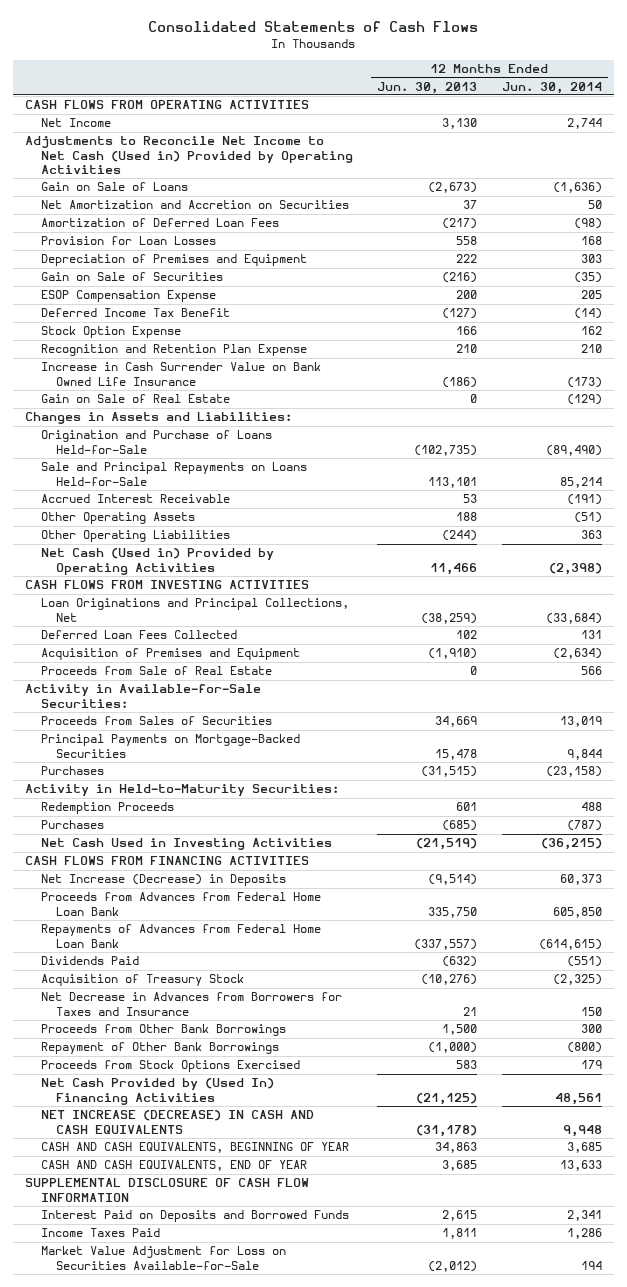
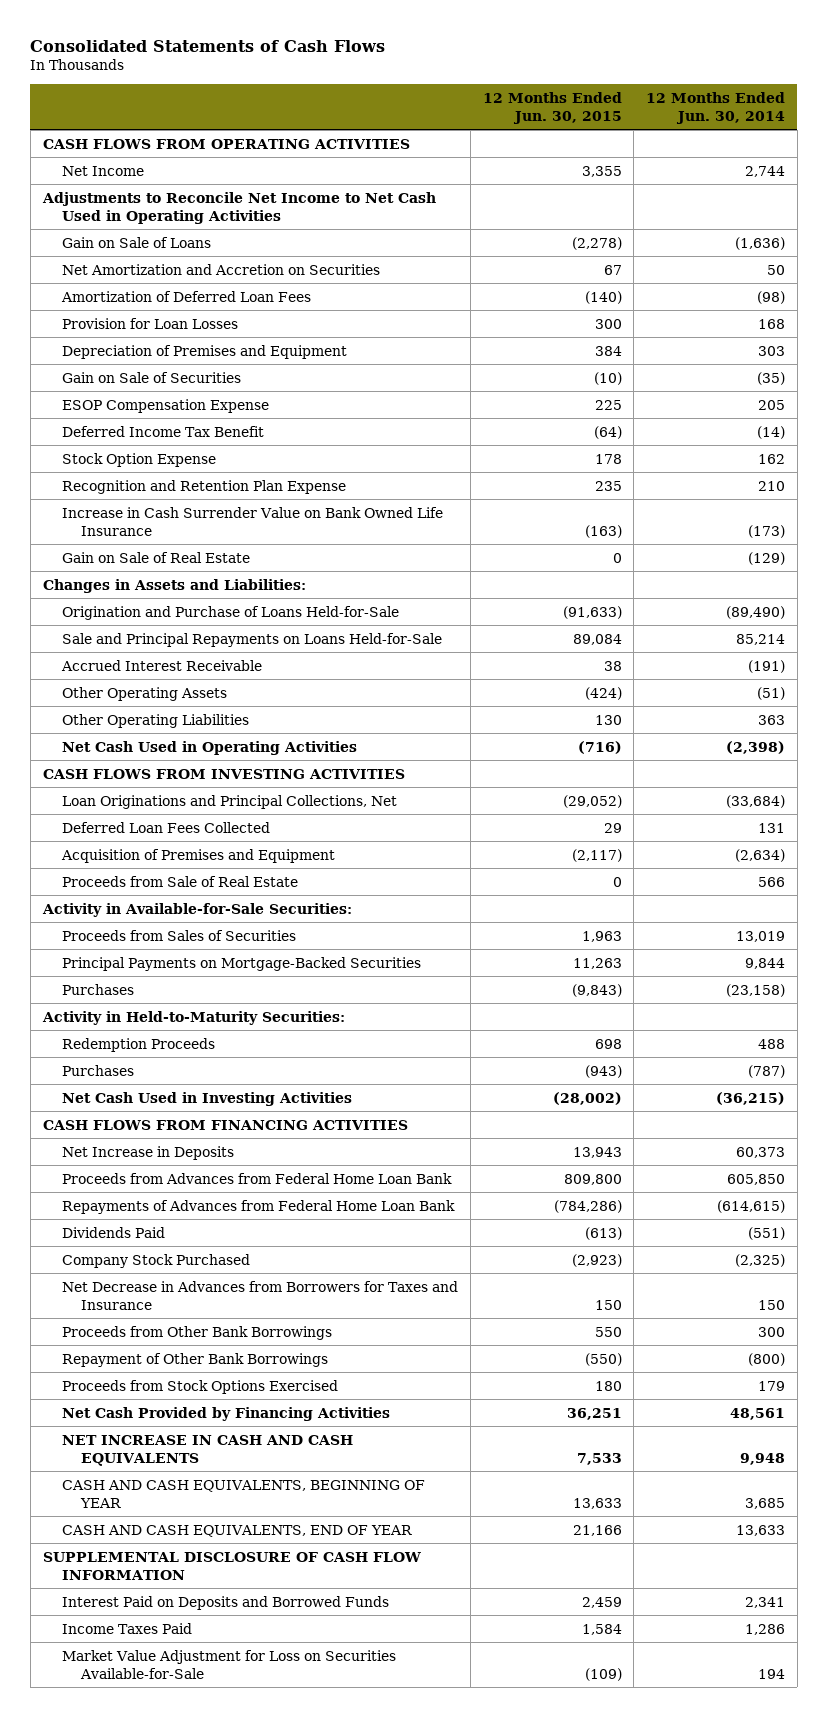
[377,81,478,94] Jun. 30, 2013 -> none
none -> [482,91,622,124] 12 Months Ended Jun. 30, 2015
[25,136,353,174] Adjustments to Reconcile Net Income to Net Cash (Used in) Provided by Operating Activities -> [41,191,436,224] Adjustments to Reconcile Net Income to Net Cash Used in Operating Activities
[40,548,274,575] Net Cash (Used in) Provided by Operating Activities -> [61,740,357,755] Net Cash Used in Operating Activities
[40,874,286,887] Net Increase (Decrease) in Deposits -> [61,1145,234,1160] Net Increase in Deposits
[40,974,244,987] Acquisition of Treasury Stock -> [61,1253,250,1268] Company Stock Purchased
[40,1078,274,1105] Net Cash Provided by (Used In) Financing Activities -> [61,1406,390,1421] Net Cash Provided by Financing Activities
[40,1110,314,1134] NET INCREASE (DECREASE) IN CASH AND CASH EQUIVALENTS -> [61,1434,353,1466] NET INCREASE IN CASH AND CASH EQUIVALENTS

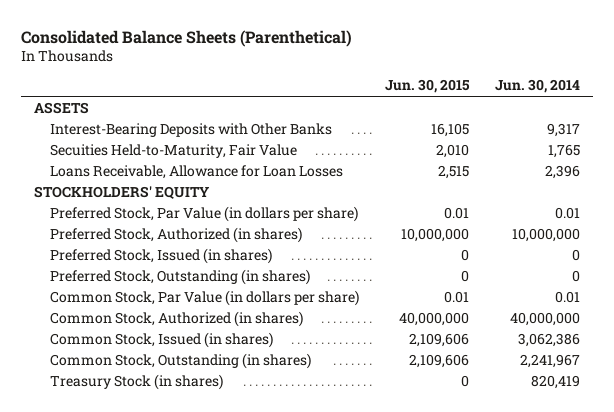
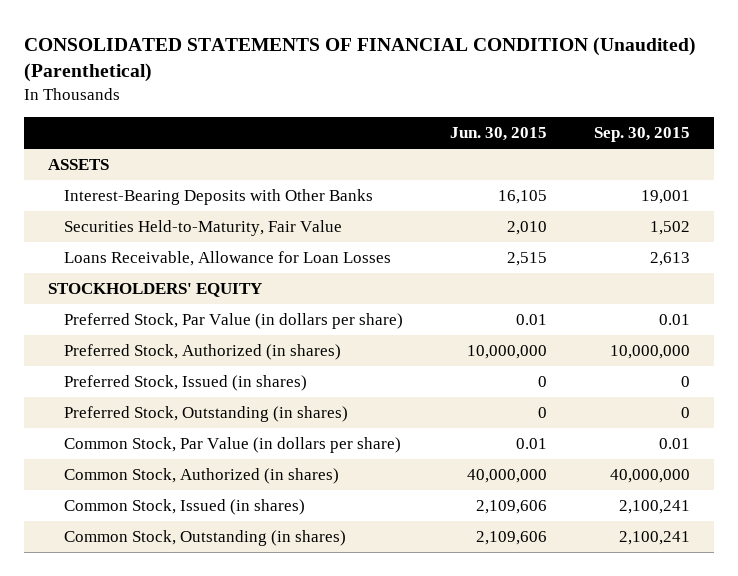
[21,29,353,47] Consolidated Balance Sheets (Parenthetical) -> [24,36,697,83] CONSOLIDATED STATEMENTS OF FINANCIAL CONDITION (Unaudited) (Parenthetical)
[495,79,581,94] Jun. 30, 2014 -> none
none -> [594,127,691,143] Sep. 30, 2015
[49,143,297,158] Secuities Held-to-Maturity, Fair Value -> [63,220,342,237] Securities Held-to-Maturity, Fair Value
[49,373,223,390] Treasury Stock (in shares) -> none

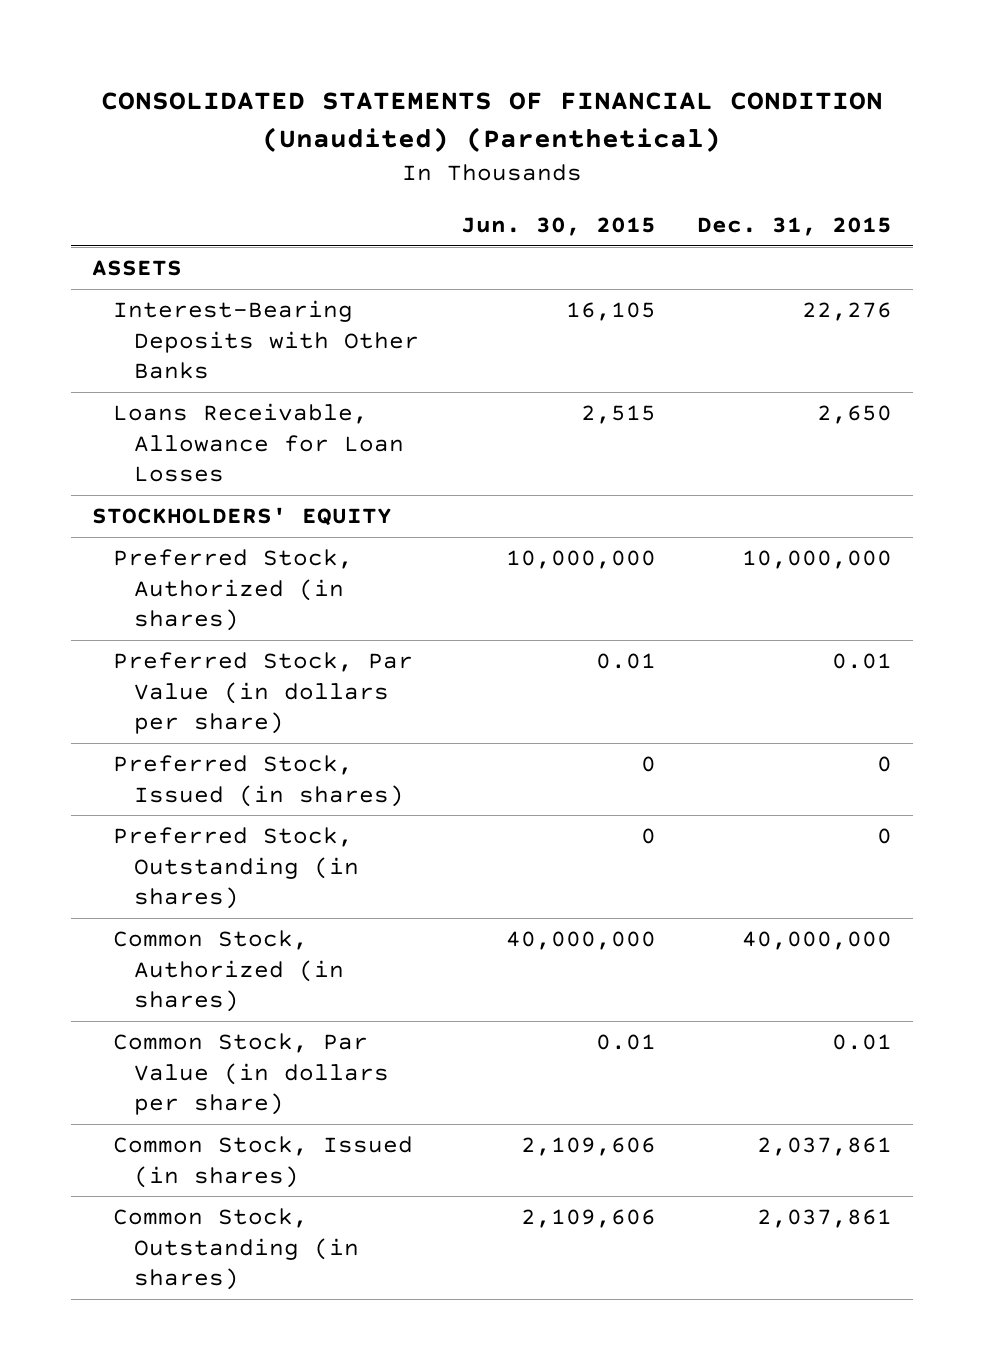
[594,127,691,143] Sep. 30, 2015 -> none
none -> [697,217,893,237] Dec. 31, 2015
[63,220,342,237] Securities Held-to-Maturity, Fair Value -> none
[63,313,403,330] Preferred Stock, Par Value (in dollars per share) -> [112,652,413,735] Preferred Stock, Par Value (in dollars per share)
[63,437,401,454] Common Stock, Par Value (in dollars per share) -> [112,1033,389,1116] Common Stock, Par Value (in dollars per share)

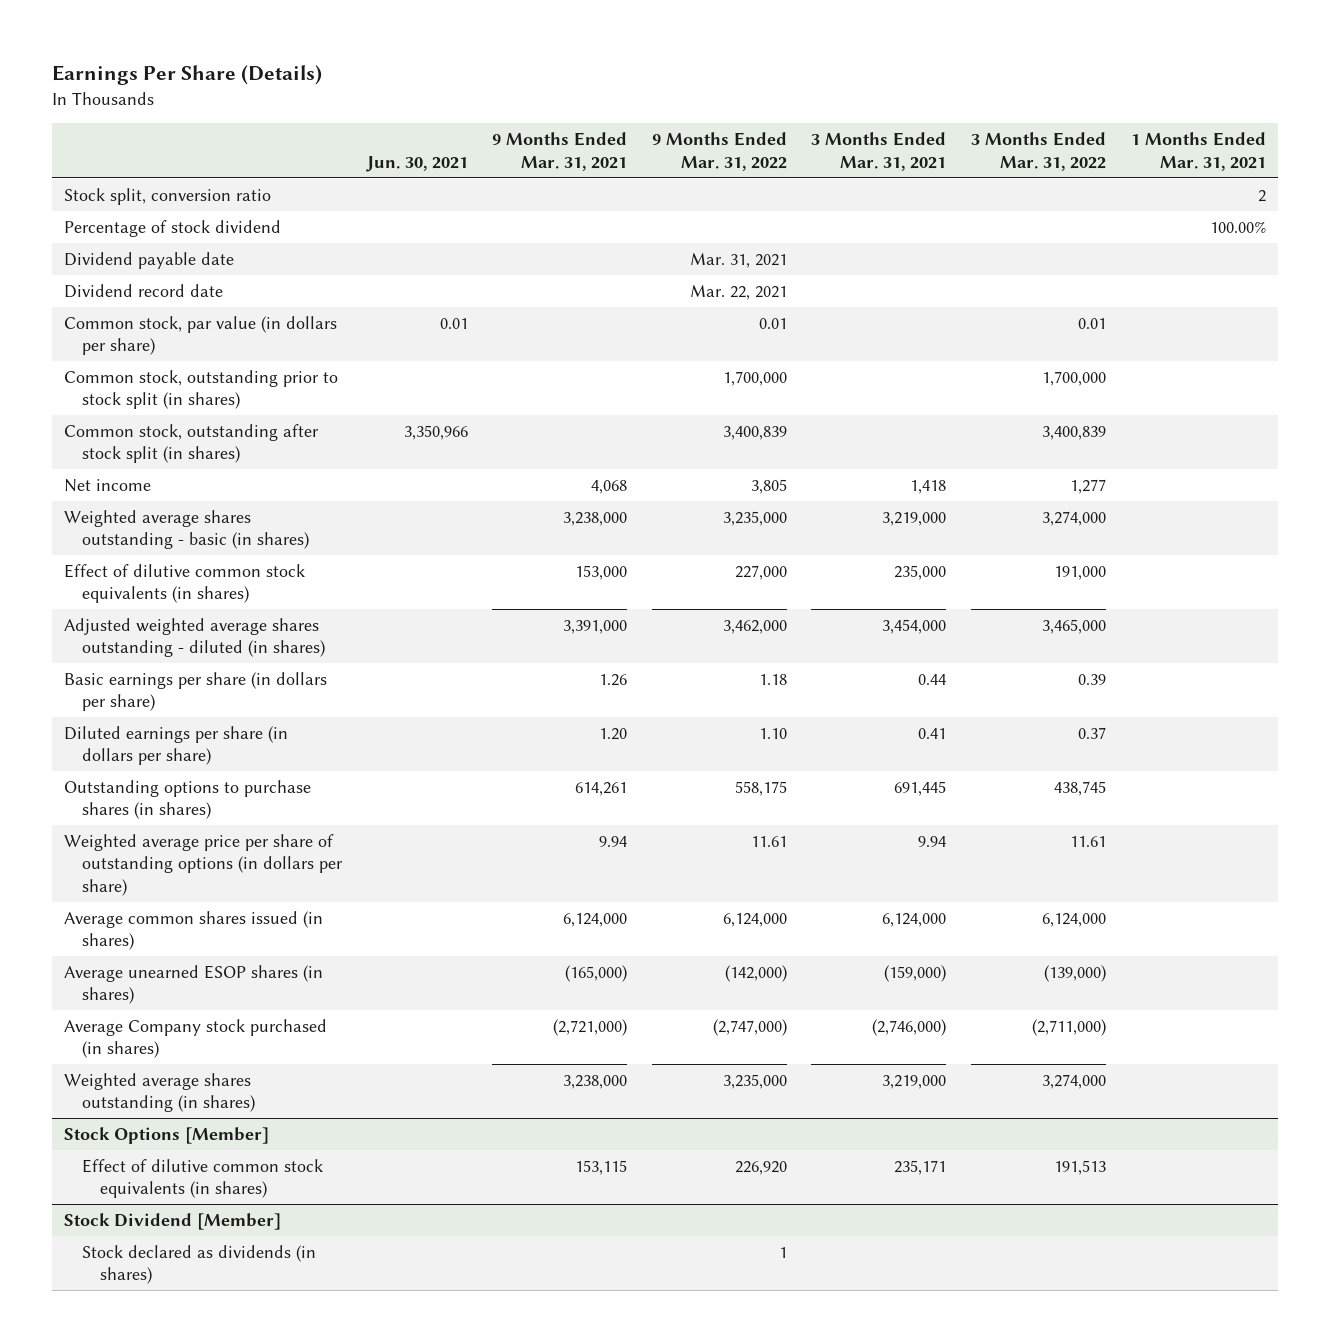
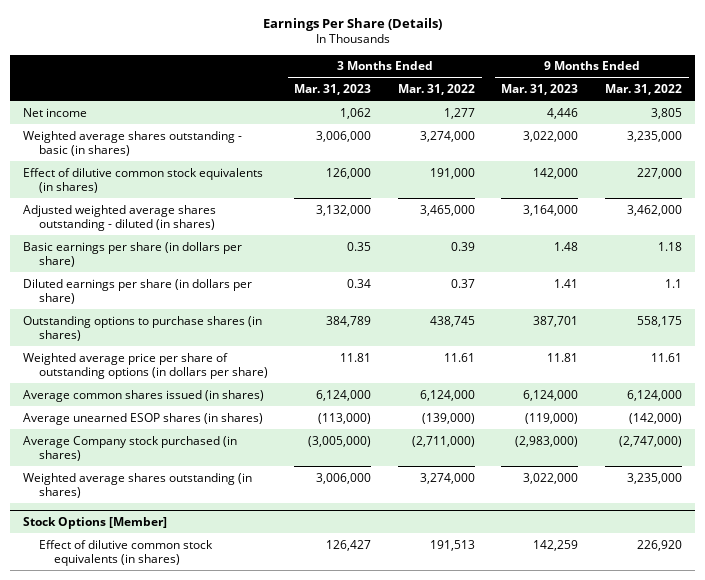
[365,155,468,172] Jun. 30, 2021 -> none
[492,132,628,171] 9 Months Ended Mar. 31, 2021 -> none
[811,132,947,171] 3 Months Ended Mar. 31, 2021 -> none
[1130,132,1266,171] 1 Months Ended Mar. 31, 2021 -> none
none -> [294,84,372,96] Mar. 31, 2023
none -> [501,84,579,96] Mar. 31, 2023
[64,187,272,205] Stock split, conversion ratio -> none
[64,219,282,237] Percentage of stock dividend -> none
[64,251,235,269] Dividend payable date -> none
[64,283,224,298] Dividend record date -> none
[64,315,338,356] Common stock, par value (in dollars per share) -> none
[64,369,339,410] Common stock, outstanding prior to stock split (in shares) -> none
[64,423,320,464] Common stock, outstanding after stock split (in shares) -> none
[758,727,787,739] 1.10 -> [665,278,683,288] 1.1
[64,1212,282,1230] Stock Dividend [Member] -> none
[81,1244,316,1285] Stock declared as dividends (in shares) -> none

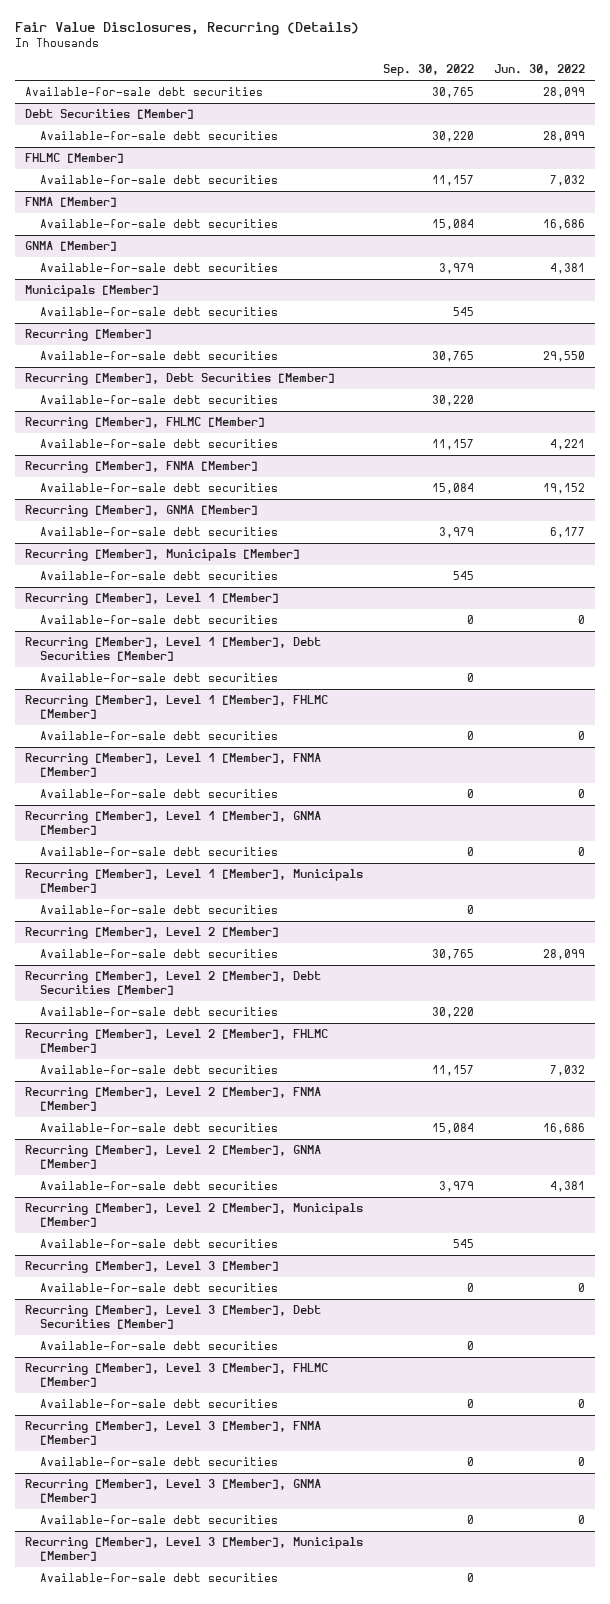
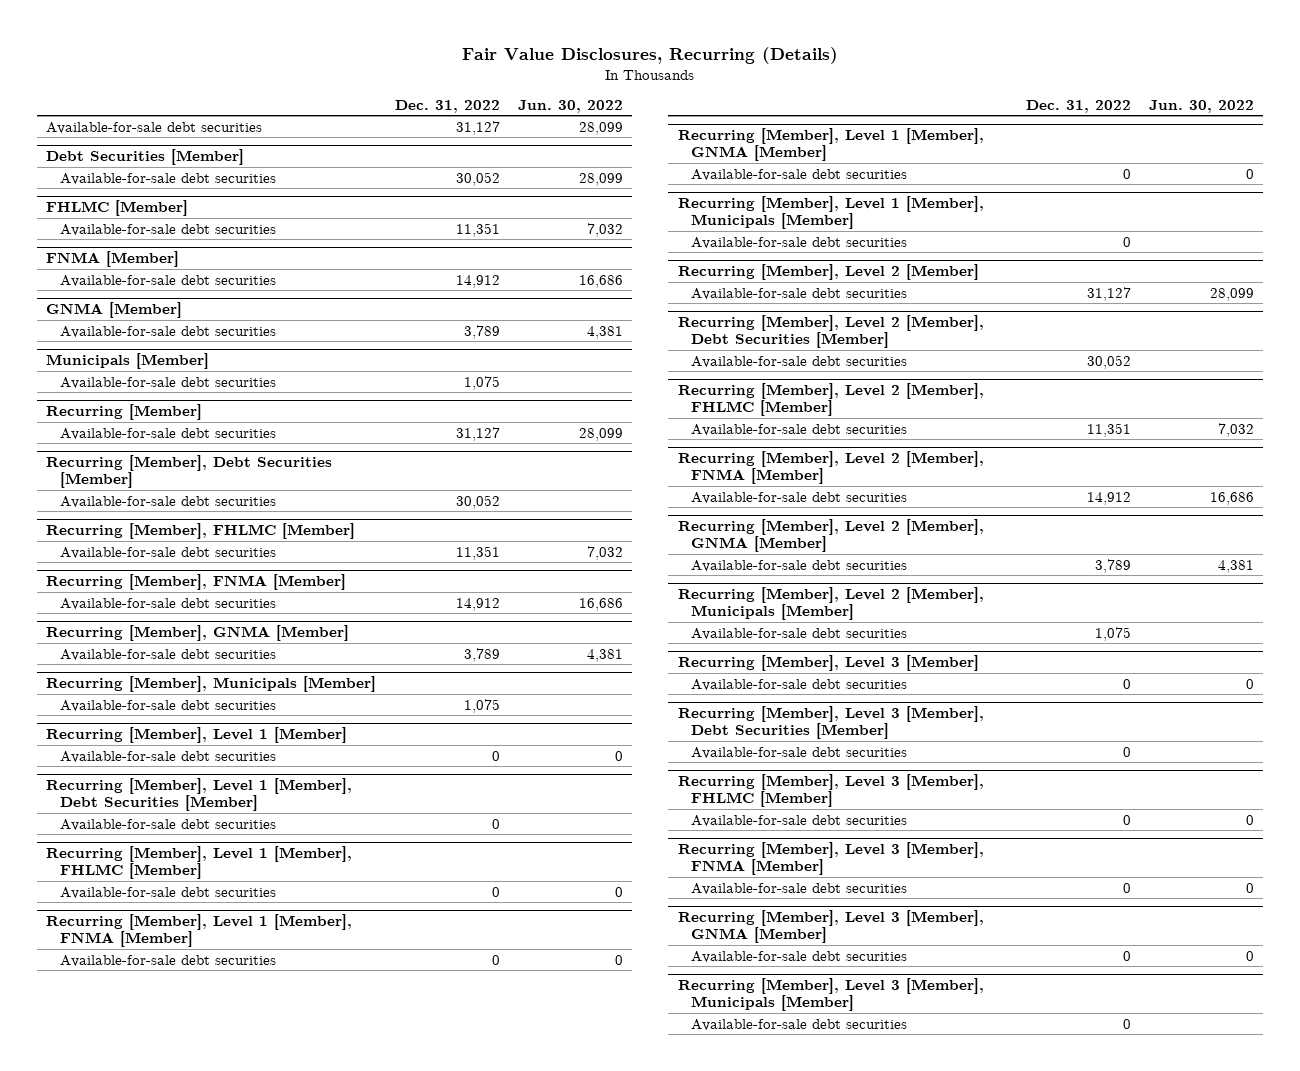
[383,64,475,77] Sep. 30, 2022 -> none
none -> [394,99,500,113] Dec. 31, 2022
[543,351,586,363] 29,550 -> [578,427,623,441] 28,099
[550,439,586,451] 4,221 -> [586,545,623,560] 7,032
[543,483,586,495] 19,152 -> [578,597,623,611] 16,686
[550,527,586,539] 6,177 -> [586,648,623,662] 4,381

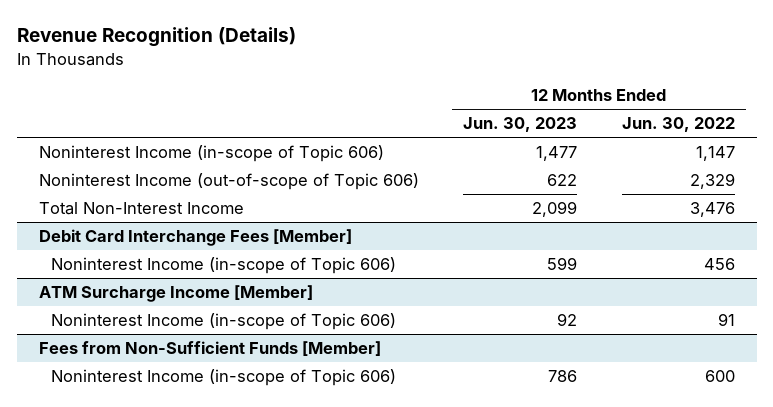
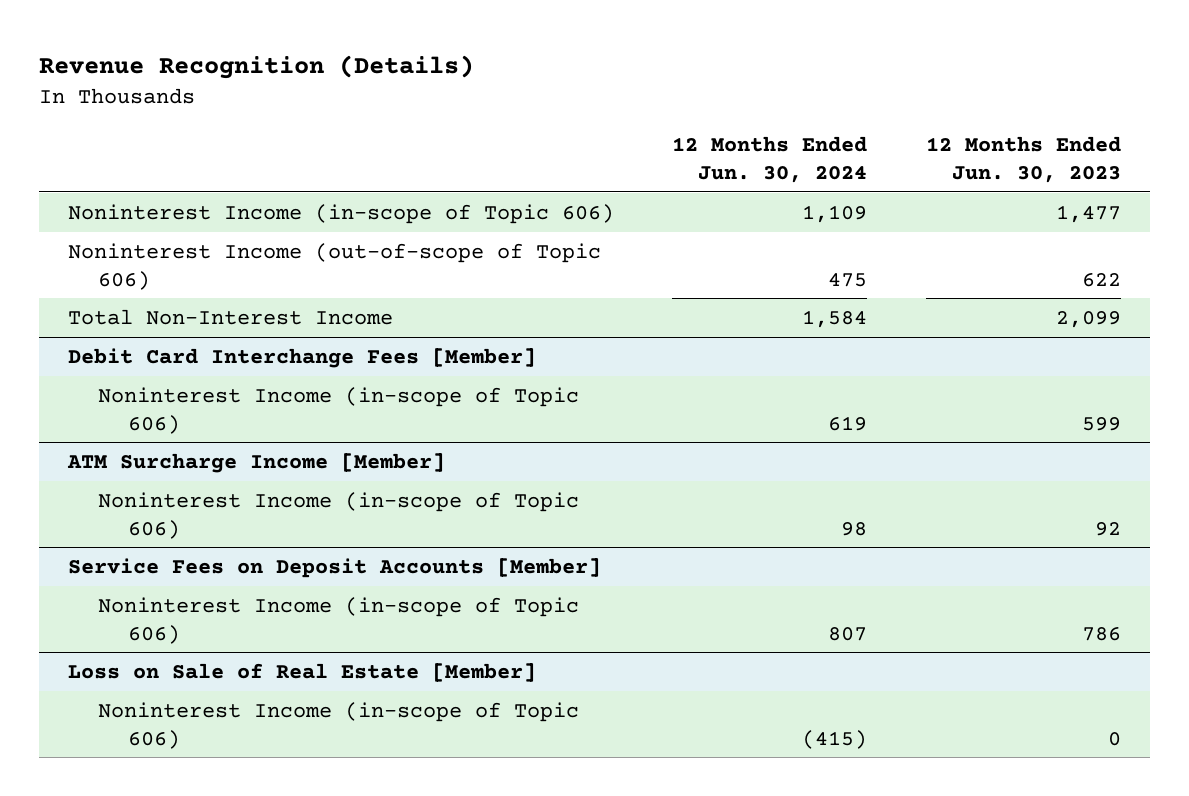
[621,117,735,133] Jun. 30, 2022 -> none
none -> [672,136,868,183] 12 Months Ended Jun. 30, 2024
[38,340,381,356] Fees from Non-Sufficient Funds [Member] -> [67,557,601,578] Service Fees on Deposit Accounts [Member]
none -> [67,662,536,682] Loss on Sale of Real Estate [Member]
none -> [98,701,580,749] Noninterest Income (in-scope of Topic 606)

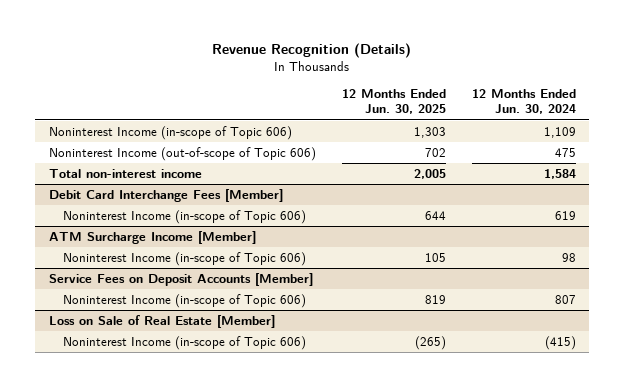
[925,136,1121,183] 12 Months Ended Jun. 30, 2023 -> none
none -> [341,89,446,115] 12 Months Ended Jun. 30, 2025
[67,308,393,325] Total Non-Interest Income -> [48,168,202,178] Total non-interest income

